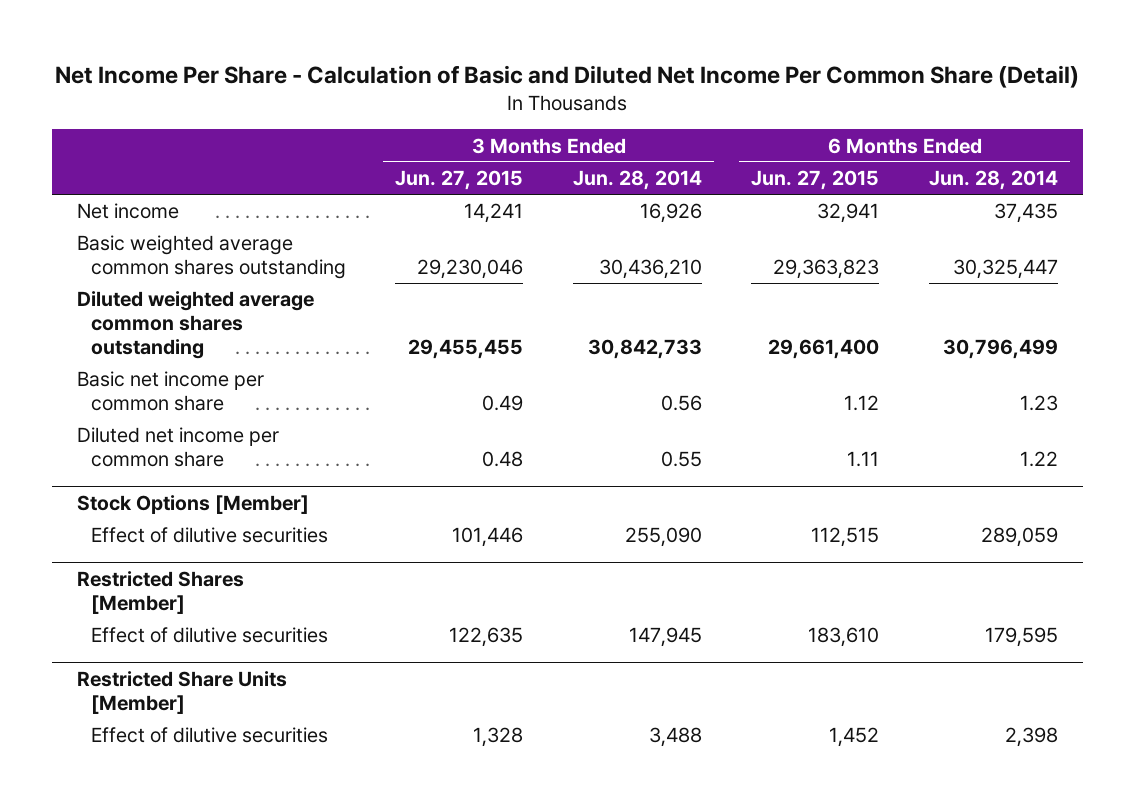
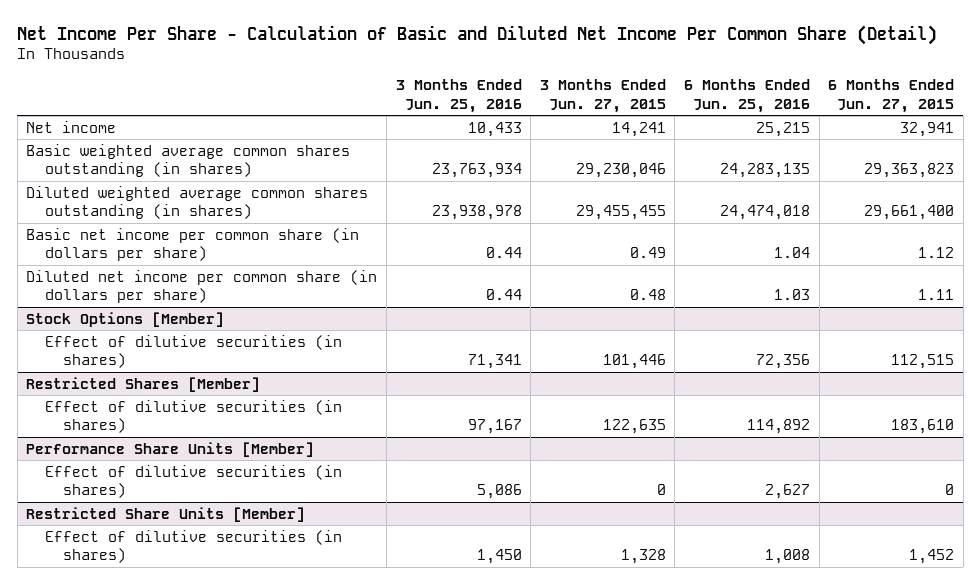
[572,170,702,191] Jun. 28, 2014 -> none
[929,170,1059,191] Jun. 28, 2014 -> none
none -> [395,79,522,114] 3 Months Ended Jun. 25, 2016
none -> [683,79,810,114] 6 Months Ended Jun. 25, 2016
[76,235,346,279] Basic weighted average common shares outstanding -> [26,143,351,178] Basic weighted average common shares outstanding (in shares)
[76,291,314,359] Diluted weighted average common shares outstanding -> [26,185,369,220] Diluted weighted average common shares outstanding (in shares)
[76,371,264,411] Basic net income per common share -> [26,227,360,262] Basic net income per common share (in dollars per share)
[76,427,279,467] Diluted net income per common share -> [26,269,378,304] Diluted net income per common share (in dollars per share)
[90,527,328,544] Effect of dilutive securities -> [44,334,342,369] Effect of dilutive securities (in shares)
[90,627,328,644] Effect of dilutive securities -> [44,399,342,434] Effect of dilutive securities (in shares)
none -> [26,441,315,457] Performance Share Units [Member]
none -> [44,464,342,499] Effect of dilutive securities (in shares)
[90,727,328,744] Effect of dilutive securities -> [44,529,342,564] Effect of dilutive securities (in shares)

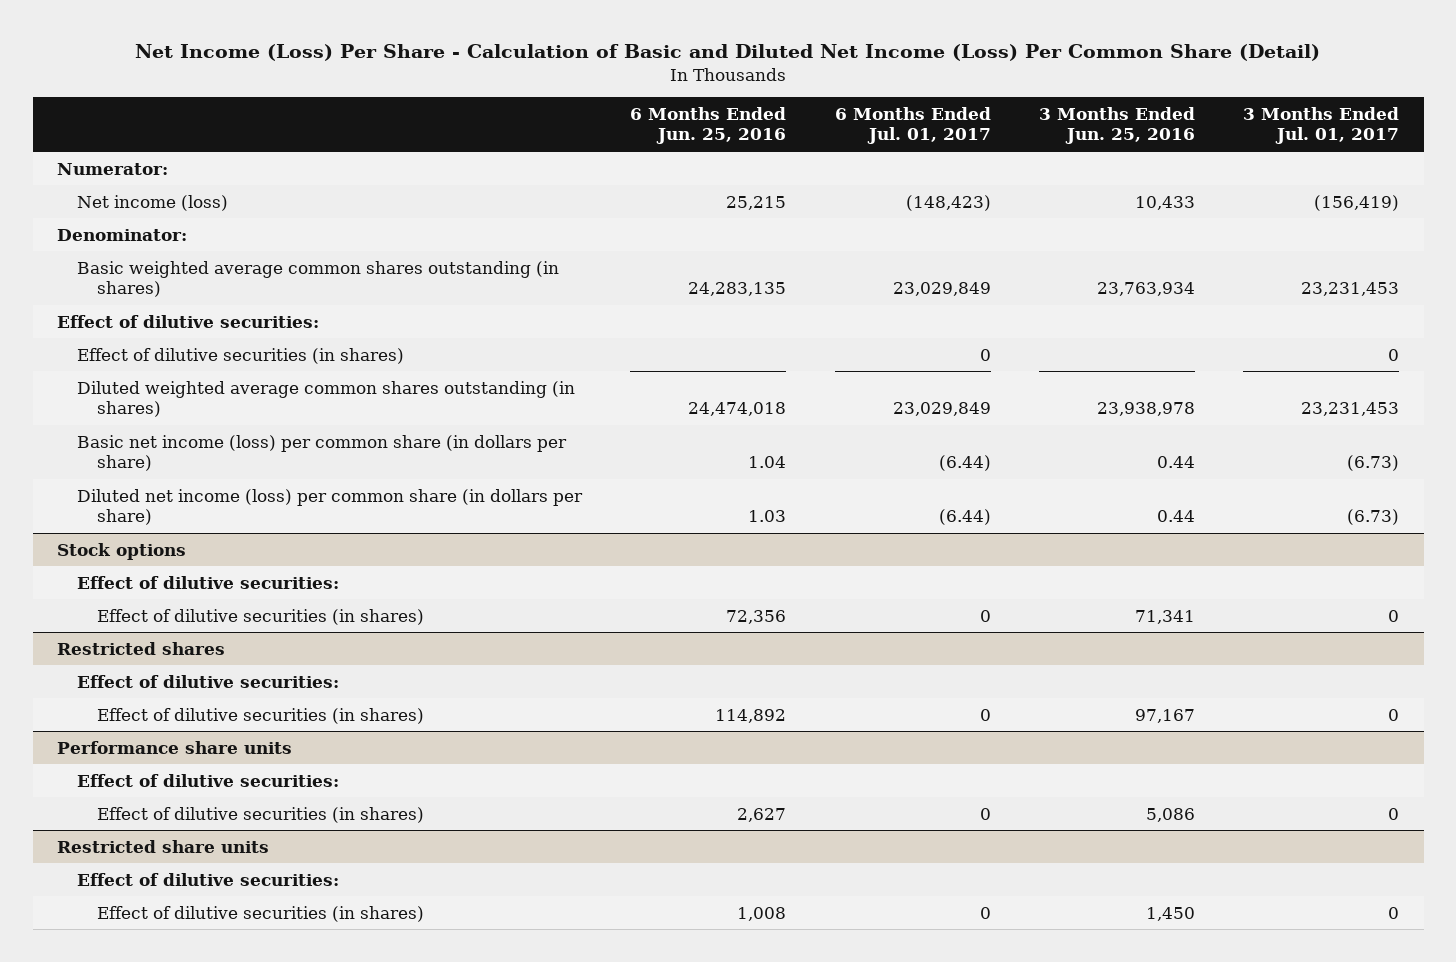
[17,24,938,45] Net Income Per Share - Calculation of Basic and Diluted Net Income Per Common Share (Detail) -> [135,44,1321,62] Net Income (Loss) Per Share - Calculation of Basic and Diluted Net Income (Loss) Per Common Share (Detail)
[539,79,666,114] 3 Months Ended Jun. 27, 2015 -> none
[828,79,955,114] 6 Months Ended Jun. 27, 2015 -> none
none -> [834,107,991,145] 6 Months Ended Jul. 01, 2017
none -> [1243,107,1400,145] 3 Months Ended Jul. 01, 2017
none -> [57,162,169,175] Numerator:
[26,120,117,133] Net income -> [77,194,229,211] Net income (loss)
none -> [57,228,188,241] Denominator:
none -> [57,314,320,328] Effect of dilutive securities:
none -> [77,347,405,364] Effect of dilutive securities (in shares)
[26,227,360,262] Basic net income per common share (in dollars per share) -> [77,434,568,472] Basic net income (loss) per common share (in dollars per share)
[26,269,378,304] Diluted net income per common share (in dollars per share) -> [77,488,584,526] Diluted net income (loss) per common share (in dollars per share)
[26,311,225,327] Stock Options [Member] -> [57,542,187,560] Stock options
none -> [77,575,340,589] Effect of dilutive securities:
[26,376,261,392] Restricted Shares [Member] -> [57,641,226,655] Restricted shares
none -> [77,674,340,688] Effect of dilutive securities:
[26,441,315,457] Performance Share Units [Member] -> [57,740,293,754] Performance share units
none -> [77,773,340,787] Effect of dilutive securities:
[26,506,306,522] Restricted Share Units [Member] -> [57,839,270,853] Restricted share units
none -> [77,872,340,886] Effect of dilutive securities:

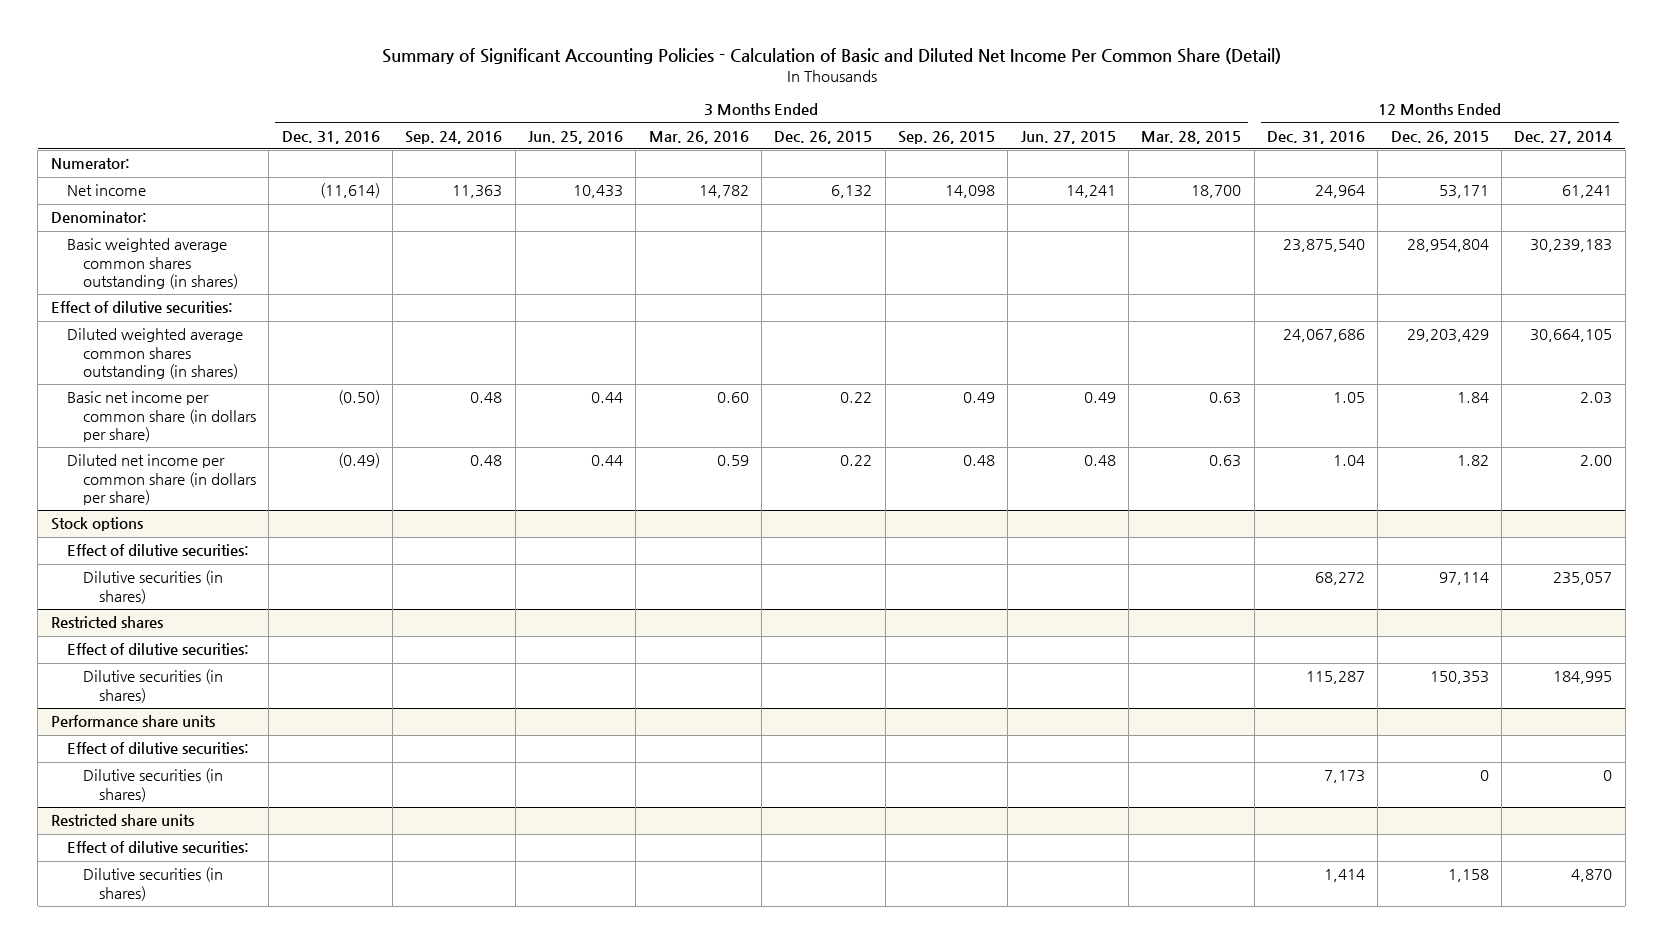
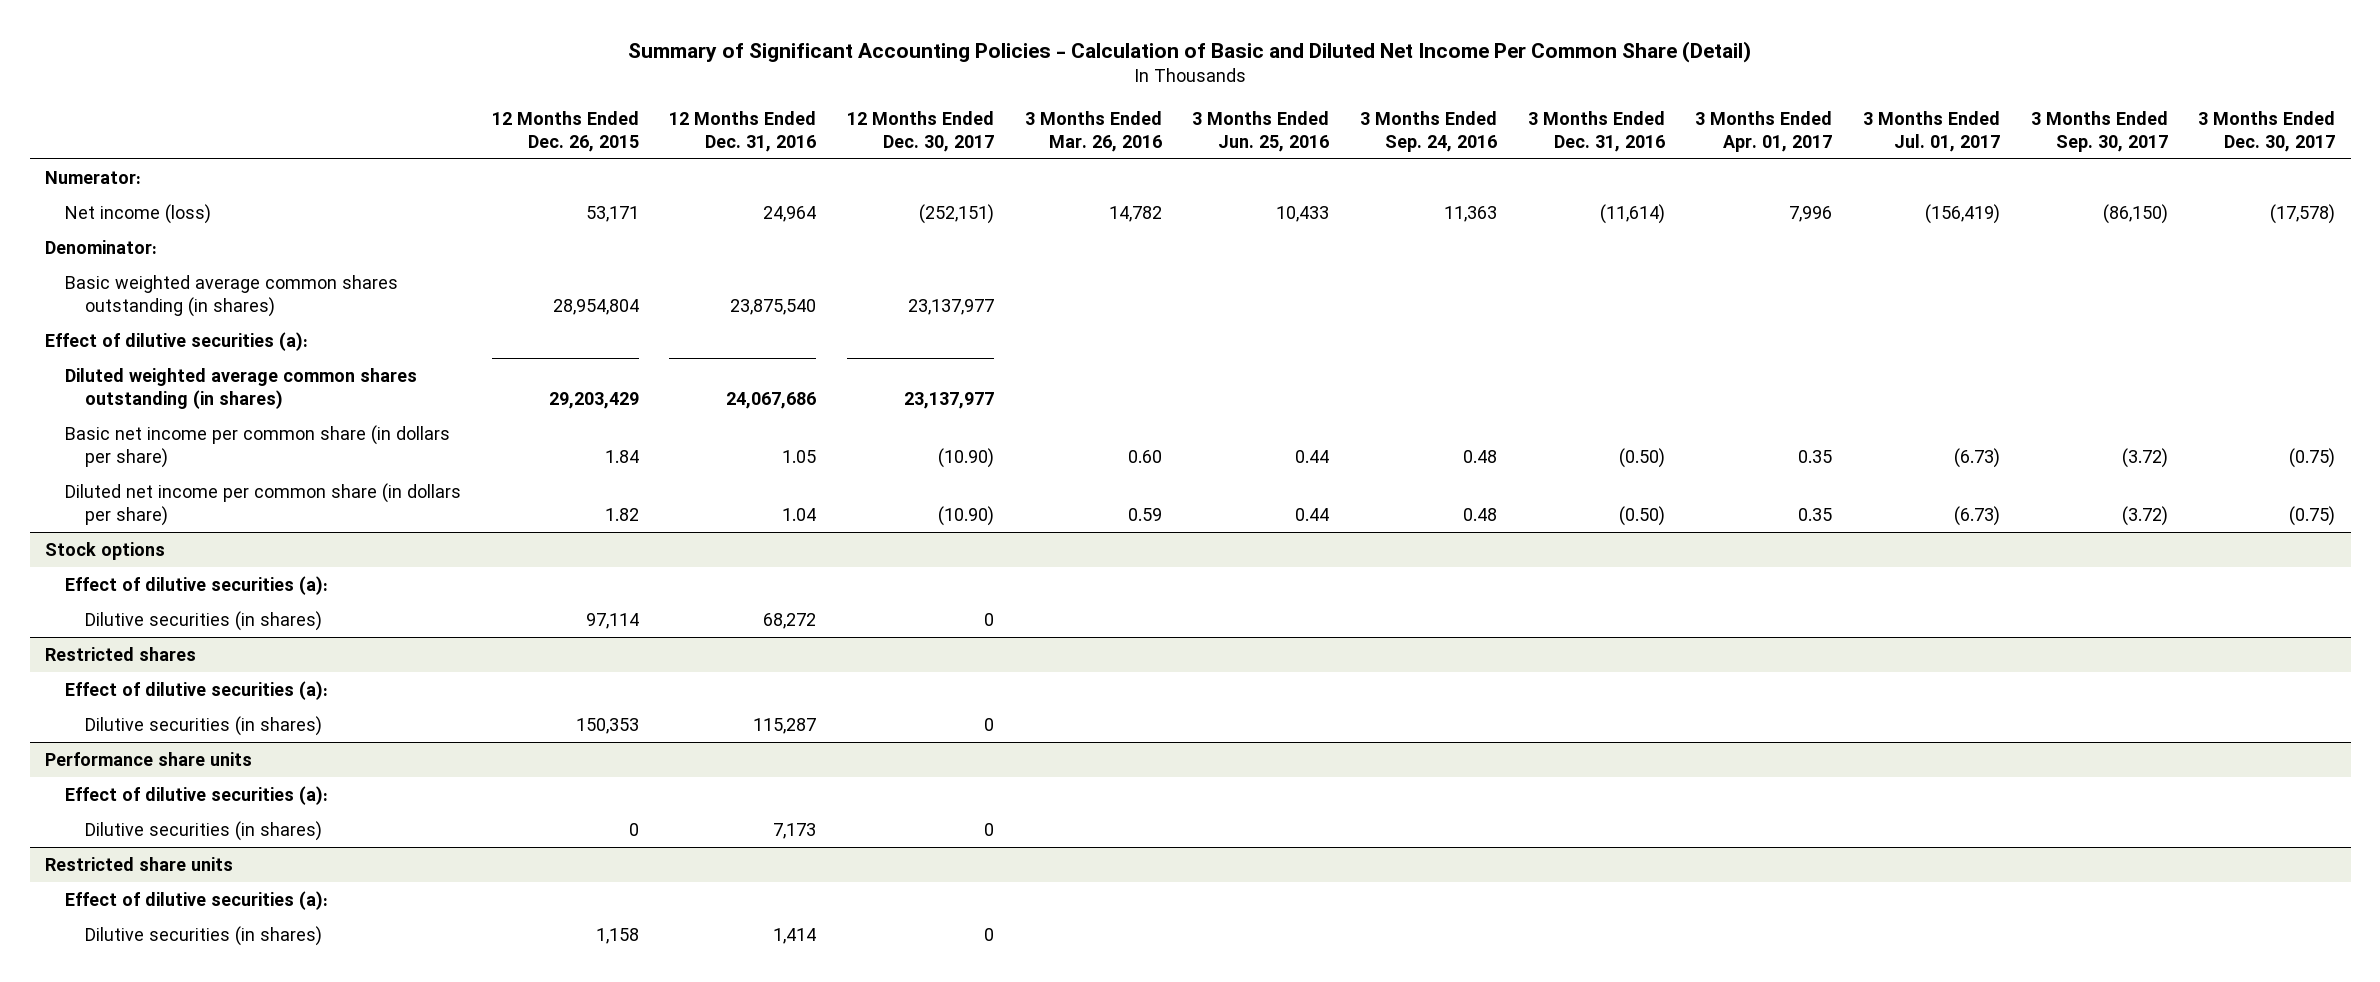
[774,130,873,144] Dec. 26, 2015 -> none
[898,130,996,144] Sep. 26, 2015 -> none
[1020,130,1116,144] Jun. 27, 2015 -> none
[1141,130,1242,144] Mar. 28, 2015 -> none
[1514,130,1613,144] Dec. 27, 2014 -> none
none -> [847,110,995,152] 12 Months Ended Dec. 30, 2017
none -> [1695,110,1833,152] 3 Months Ended Apr. 01, 2017
none -> [1863,110,2001,152] 3 Months Ended Jul. 01, 2017
none -> [2030,110,2168,152] 3 Months Ended Sep. 30, 2017
none -> [2198,110,2336,152] 3 Months Ended Dec. 30, 2017
[66,184,146,197] Net income -> [65,204,212,225] Net income (loss)
[50,301,233,314] Effect of dilutive securities: -> [45,332,309,352] Effect of dilutive securities (a):
[337,453,380,469] (0.49) -> [1618,506,1665,527] (0.50)
[66,544,249,557] Effect of dilutive securities: -> [65,576,329,596] Effect of dilutive securities (a):
[66,643,249,656] Effect of dilutive securities: -> [65,681,329,701] Effect of dilutive securities (a):
[66,742,249,755] Effect of dilutive securities: -> [65,786,329,806] Effect of dilutive securities (a):
[66,841,249,854] Effect of dilutive securities: -> [65,891,329,911] Effect of dilutive securities (a):

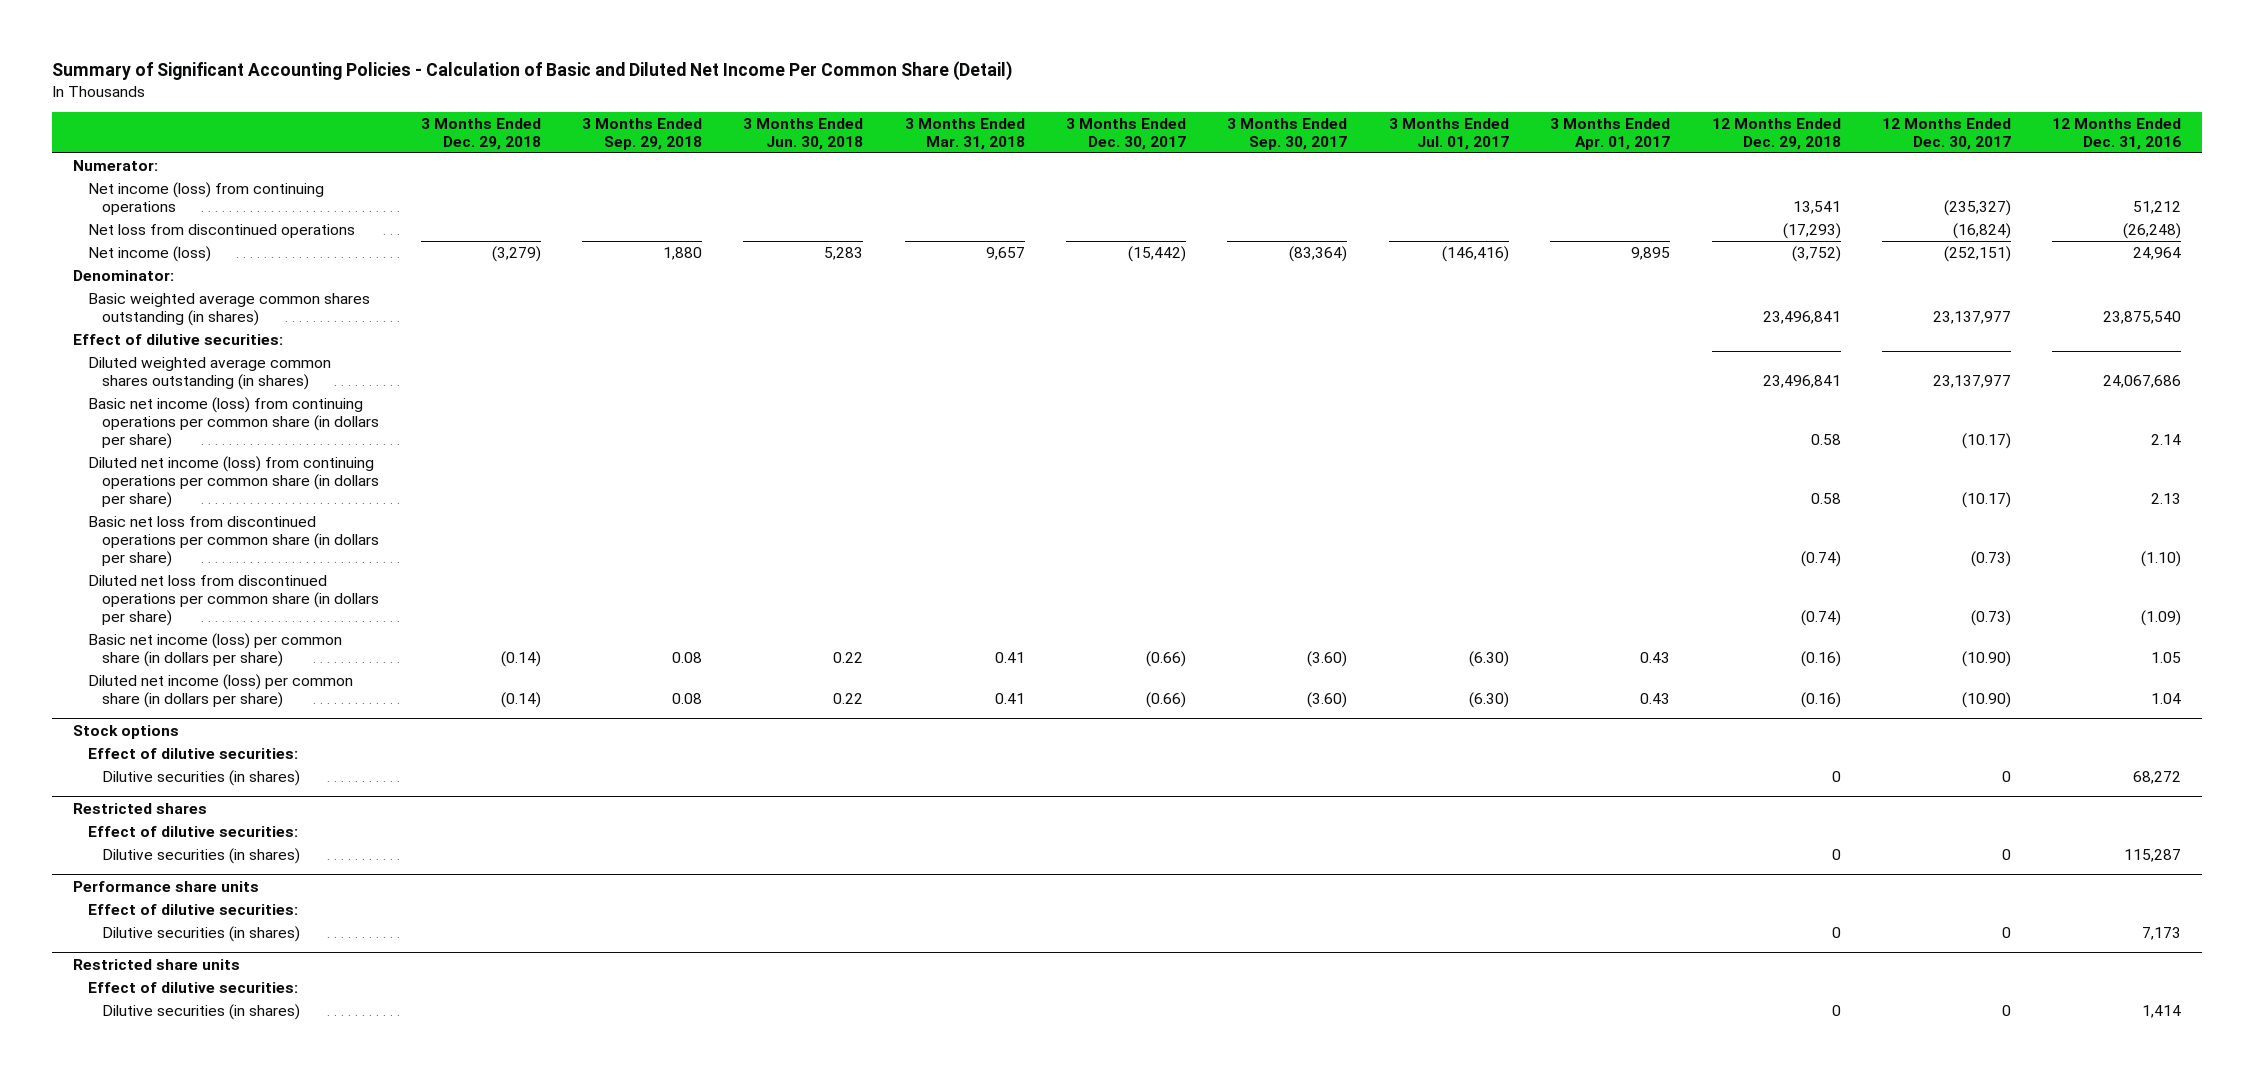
[491,110,639,152] 12 Months Ended Dec. 26, 2015 -> none
[1024,110,1162,152] 3 Months Ended Mar. 26, 2016 -> none
[1192,110,1330,152] 3 Months Ended Jun. 25, 2016 -> none
[1360,110,1498,152] 3 Months Ended Sep. 24, 2016 -> none
[1527,110,1665,152] 3 Months Ended Dec. 31, 2016 -> none
none -> [420,117,541,150] 3 Months Ended Dec. 29, 2018
none -> [581,117,702,150] 3 Months Ended Sep. 29, 2018
none -> [743,117,864,150] 3 Months Ended Jun. 30, 2018
none -> [904,117,1025,150] 3 Months Ended Mar. 31, 2018
none -> [1711,117,1841,150] 12 Months Ended Dec. 29, 2018
none -> [87,182,324,215] Net income (loss) from continuing operations
none -> [87,224,355,239] Net loss from discontinued operations
[1789,206,1833,223] 7,996 -> [1631,247,1671,261] 9,895
[1925,204,2001,225] (156,419) -> [1441,246,1509,263] (146,416)
[2102,204,2168,225] (86,150) -> [1289,246,1348,263] (83,364)
[2270,204,2336,225] (17,578) -> [1128,246,1187,263] (15,442)
[45,332,309,352] Effect of dilutive securities (a): -> [72,334,283,346] Effect of dilutive securities:
none -> [87,397,380,449] Basic net income (loss) from continuing operations per common share (in dollars per share)
none -> [87,456,380,508] Diluted net income (loss) from continuing operations per common share (in dollars per share)
none -> [87,516,380,567] Basic net loss from discontinued operations per common share (in dollars per share)
none -> [87,575,380,626] Diluted net loss from discontinued operations per common share (in dollars per share)
[65,425,451,469] Basic net income per common share (in dollars per share) -> [87,633,342,667] Basic net income (loss) per common share (in dollars per share)
[1798,450,1833,464] 0.35 -> [1640,651,1671,663] 0.43
[1954,448,2001,469] (6.73) -> [1468,650,1509,667] (6.30)
[2121,448,2168,469] (3.72) -> [1307,650,1348,667] (3.60)
[2289,448,2336,469] (0.75) -> [1146,650,1187,667] (0.66)
[65,483,462,527] Diluted net income per common share (in dollars per share) -> [87,674,353,708] Diluted net income (loss) per common share (in dollars per share)
[1798,508,1833,522] 0.35 -> [1640,692,1671,704] 0.43
[1954,506,2001,527] (6.73) -> [1468,691,1509,708] (6.30)
[2121,506,2168,527] (3.72) -> [1307,691,1348,708] (3.60)
[2289,506,2336,527] (0.75) -> [1146,691,1187,708] (0.66)
[65,576,329,596] Effect of dilutive securities (a): -> [87,748,298,760] Effect of dilutive securities:
[65,681,329,701] Effect of dilutive securities (a): -> [87,826,298,838] Effect of dilutive securities:
[65,786,329,806] Effect of dilutive securities (a): -> [87,904,298,916] Effect of dilutive securities:
[65,891,329,911] Effect of dilutive securities (a): -> [87,982,298,994] Effect of dilutive securities:

